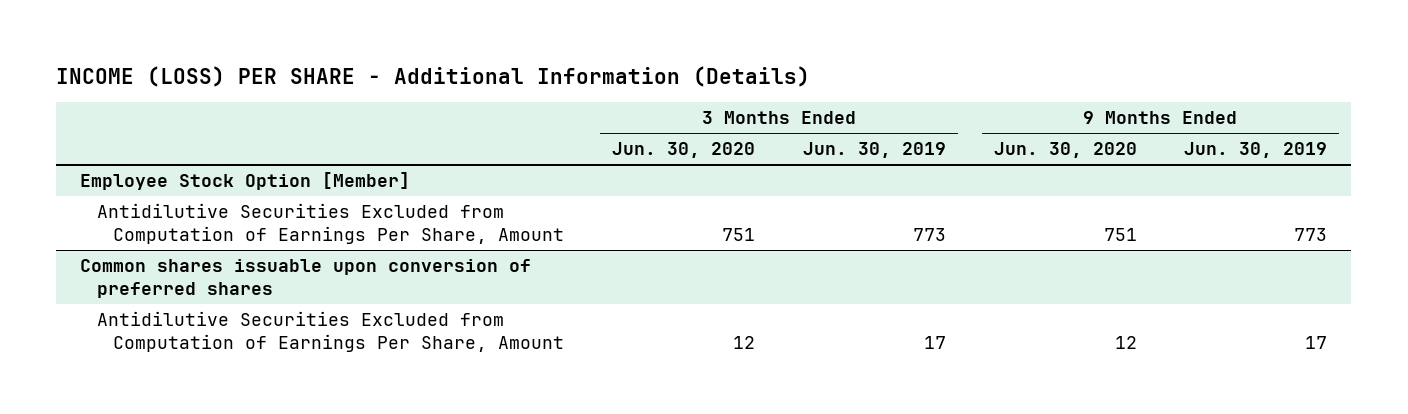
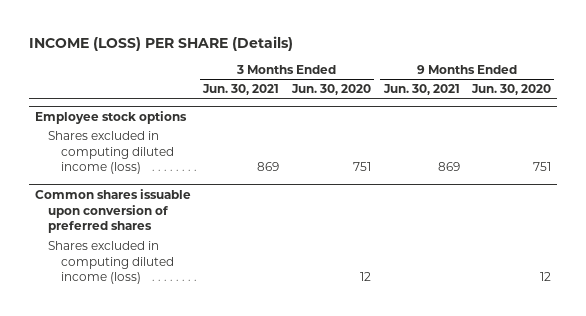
[56,66,811,88] INCOME (LOSS) PER SHARE - Additional Information (Details) -> [28,35,293,51] INCOME (LOSS) PER SHARE (Details)
[802,142,946,159] Jun. 30, 2019 -> none
[1184,142,1328,159] Jun. 30, 2019 -> none
none -> [202,84,280,96] Jun. 30, 2021
none -> [382,84,460,96] Jun. 30, 2021
[80,172,411,191] Employee Stock Option [Member] -> [34,110,187,124] Employee stock options
[96,203,565,245] Antidilutive Securities Excluded from Computation of Earnings Per Share, Amount -> [48,130,175,175] Shares excluded in computing diluted income (loss)
[96,311,565,353] Antidilutive Securities Excluded from Computation of Earnings Per Share, Amount -> [48,240,175,285] Shares excluded in computing diluted income (loss)

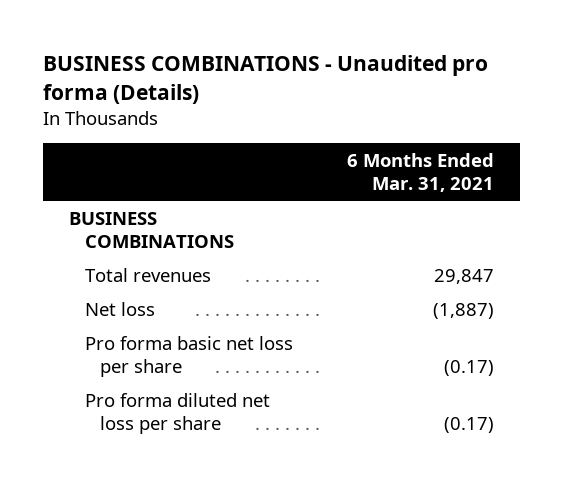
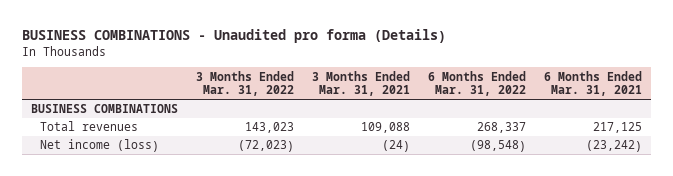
none -> [195,70,294,97] 3 Months Ended Mar. 31, 2022
none -> [311,70,410,97] 3 Months Ended Mar. 31, 2021
none -> [427,70,526,97] 6 Months Ended Mar. 31, 2022
[84,335,293,377] Pro forma basic net loss per share -> none
[84,392,270,434] Pro forma diluted net loss per share -> none
[433,268,494,284] 29,847 -> [593,122,643,134] 217,125
[84,301,155,316] Net loss -> [40,139,160,153] Net income (loss)
[432,302,494,319] (1,887) -> [586,140,643,153] (23,242)

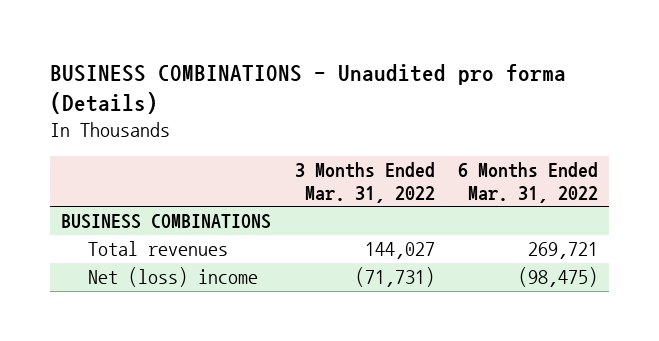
[311,70,410,97] 3 Months Ended Mar. 31, 2021 -> none
[544,70,643,97] 6 Months Ended Mar. 31, 2021 -> none
[244,122,294,134] 143,023 -> [364,242,435,260] 144,027
[476,122,526,134] 268,337 -> [527,242,598,260] 269,721
[40,139,160,153] Net income (loss) -> [87,267,258,288] Net (loss) income
[237,140,294,153] (72,023) -> [354,267,435,288] (71,731)
[469,140,526,153] (98,548) -> [517,267,598,288] (98,475)

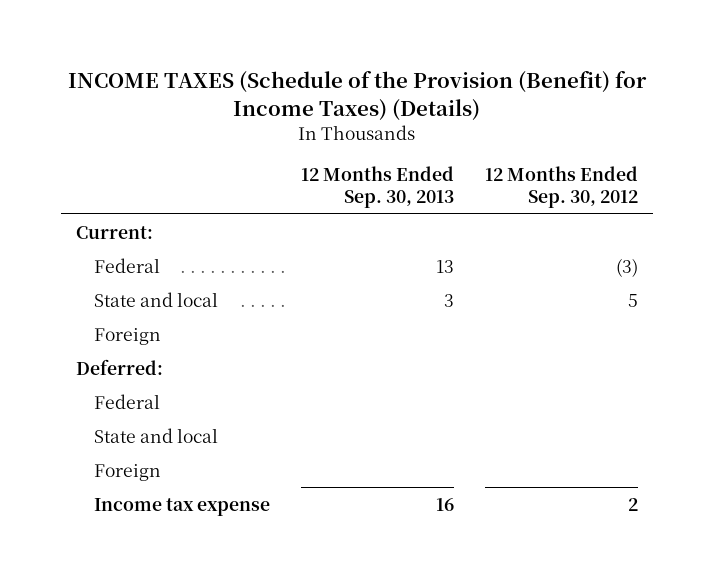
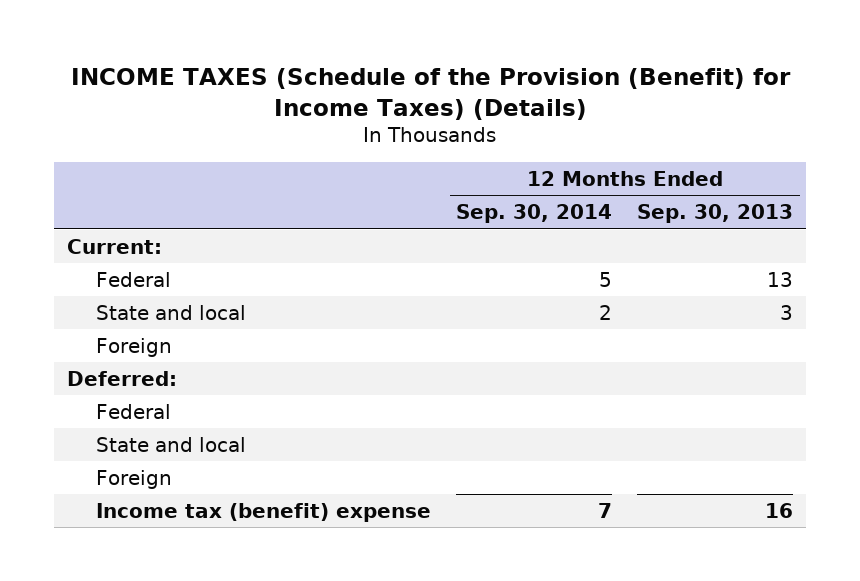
[484,166,638,208] 12 Months Ended Sep. 30, 2012 -> none
none -> [456,204,613,224] Sep. 30, 2014
[94,497,271,516] Income tax expense -> [95,502,431,522] Income tax (benefit) expense

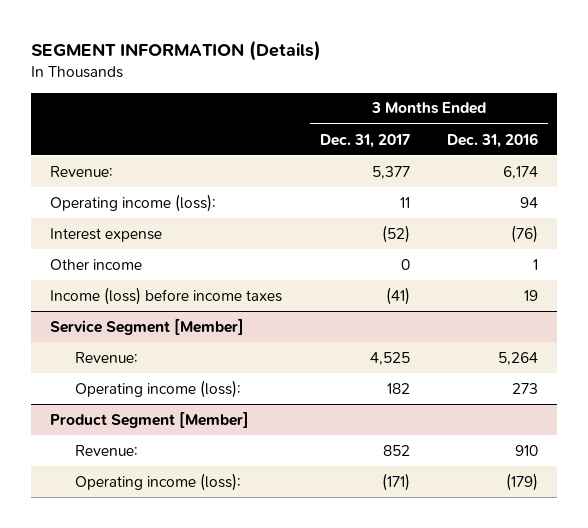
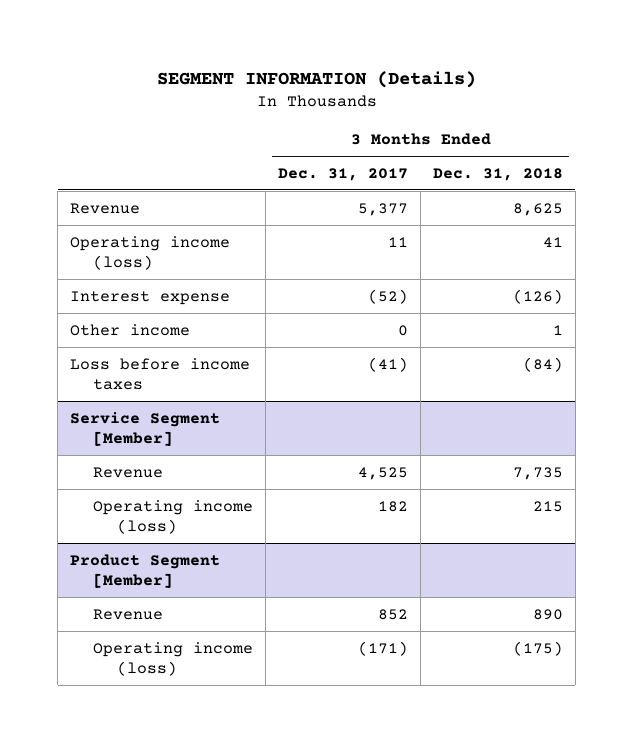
[447,132,539,148] Dec. 31, 2016 -> none
none -> [433,167,564,181] Dec. 31, 2018
[49,165,113,177] Revenue: -> [70,202,141,214] Revenue
[49,193,216,212] Operating income (loss): -> [70,235,231,271] Operating income (loss)
[49,286,282,305] Income (loss) before income taxes -> [70,357,251,391] Loss before income taxes
[74,351,138,363] Revenue: -> [93,466,164,478] Revenue
[74,379,241,398] Operating income (loss): -> [93,499,254,535] Operating income (loss)
[74,444,138,456] Revenue: -> [93,608,164,620] Revenue
[74,472,241,491] Operating income (loss): -> [93,641,254,677] Operating income (loss)

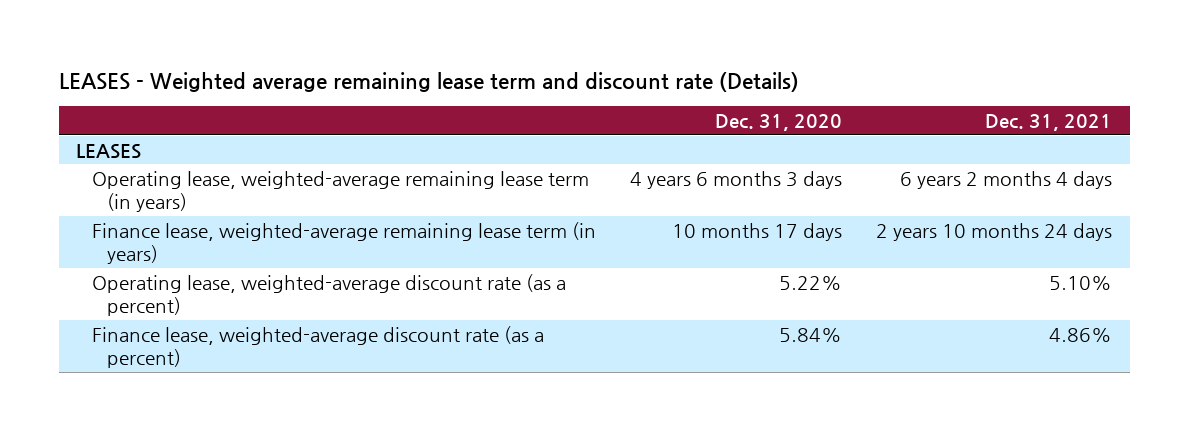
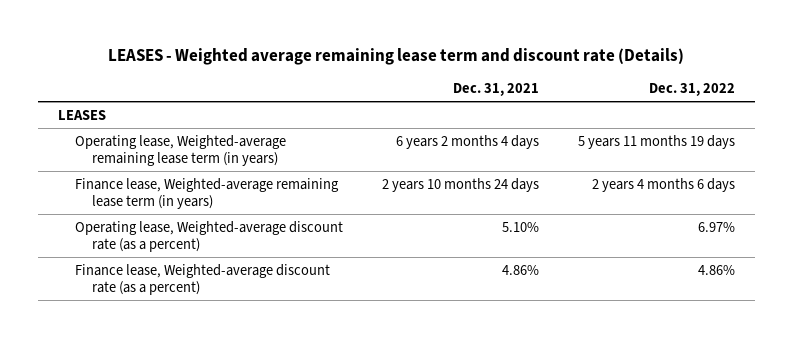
[714,113,842,131] Dec. 31, 2020 -> none
none -> [649,82,736,96] Dec. 31, 2022
[91,170,589,213] Operating lease, weighted-average remaining lease term (in years) -> [74,134,286,167] Operating lease, Weighted-average remaining lease term (in years)
[91,221,596,265] Finance lease, weighted-average remaining lease term (in years) -> [74,177,339,210] Finance lease, Weighted-average remaining lease term (in years)
[91,273,566,317] Operating lease, weighted-average discount rate (as a percent) -> [74,220,343,253] Operating lease, Weighted-average discount rate (as a percent)
[91,325,544,369] Finance lease, weighted-average discount rate (as a percent) -> [74,263,330,296] Finance lease, Weighted-average discount rate (as a percent)

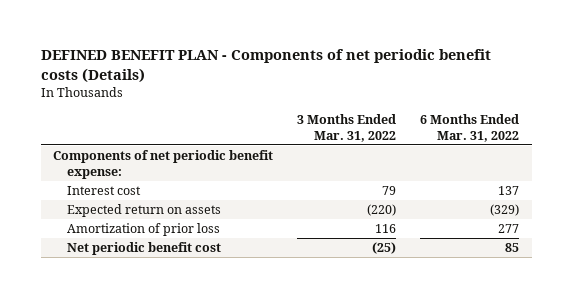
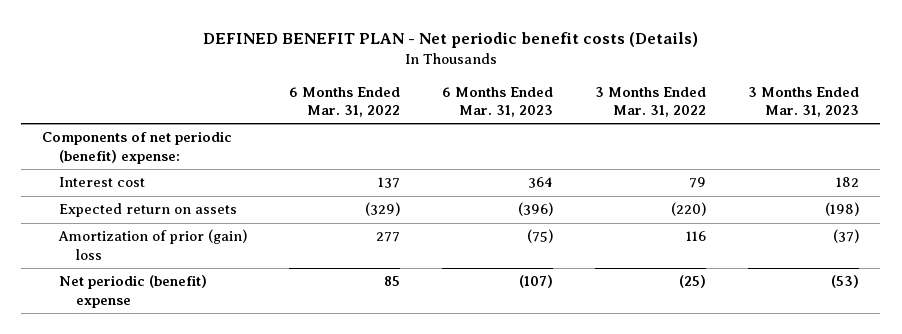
[40,49,491,83] DEFINED BENEFIT PLAN - Components of net periodic benefit costs (Details) -> [202,32,698,49] DEFINED BENEFIT PLAN - Net periodic benefit costs (Details)
none -> [442,86,554,117] 6 Months Ended Mar. 31, 2023
none -> [748,86,860,117] 3 Months Ended Mar. 31, 2023
[52,150,273,180] Components of net periodic benefit expense: -> [42,131,233,164] Components of net periodic (benefit) expense:
[66,223,220,237] Amortization of prior loss -> [58,229,248,260] Amortization of prior (gain) loss
[66,242,221,256] Net periodic benefit cost -> [59,275,208,308] Net periodic (benefit) expense

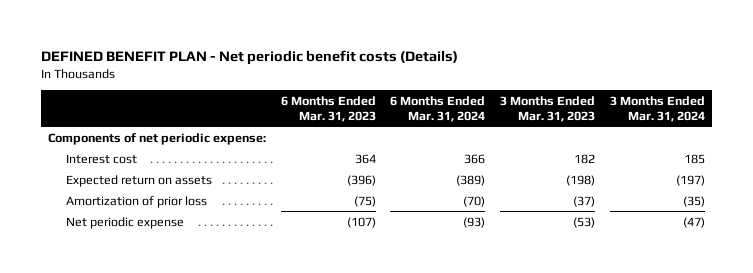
[289,86,401,117] 6 Months Ended Mar. 31, 2022 -> none
[595,86,707,117] 3 Months Ended Mar. 31, 2022 -> none
none -> [390,95,486,122] 6 Months Ended Mar. 31, 2024
none -> [609,95,705,122] 3 Months Ended Mar. 31, 2024
[42,131,233,164] Components of net periodic (benefit) expense: -> [48,132,267,145] Components of net periodic expense:
[58,229,248,260] Amortization of prior (gain) loss -> [65,195,207,208] Amortization of prior loss
[59,275,208,308] Net periodic (benefit) expense -> [65,216,184,229] Net periodic expense

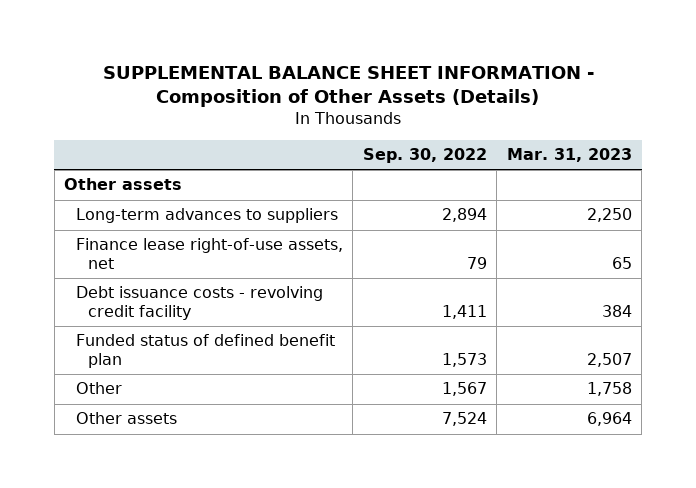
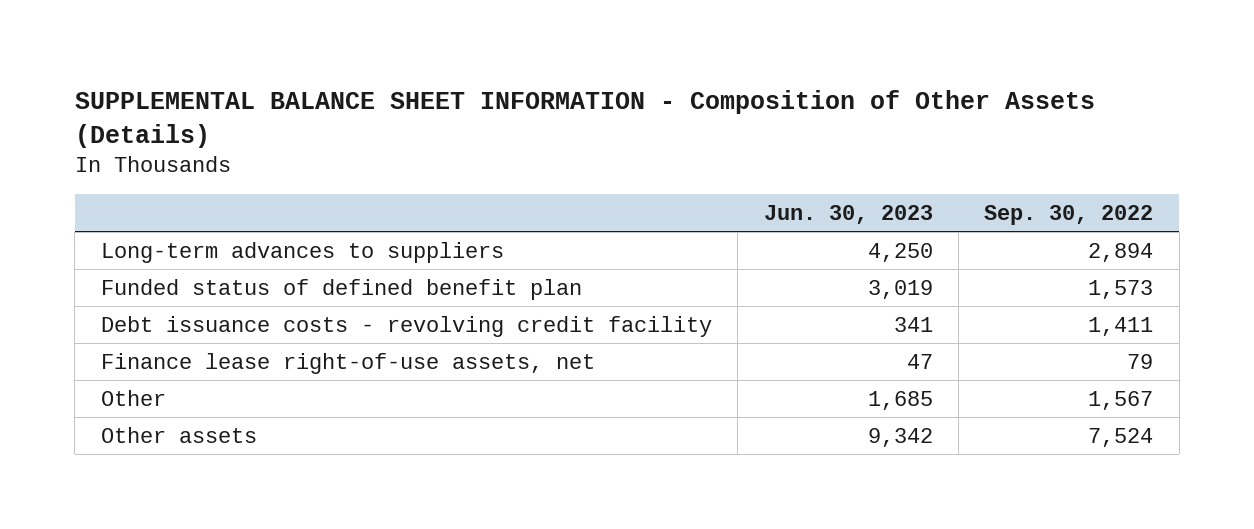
[506,148,632,163] Mar. 31, 2023 -> none
none -> [763,204,933,224] Jun. 30, 2023
[64,178,183,191] Other assets -> none
[75,286,323,320] Debt issuance costs - revolving credit facility -> [100,315,712,337] Debt issuance costs - revolving credit facility
[75,238,343,269] Finance lease right-of-use assets, net -> [100,352,595,374] Finance lease right-of-use assets, net

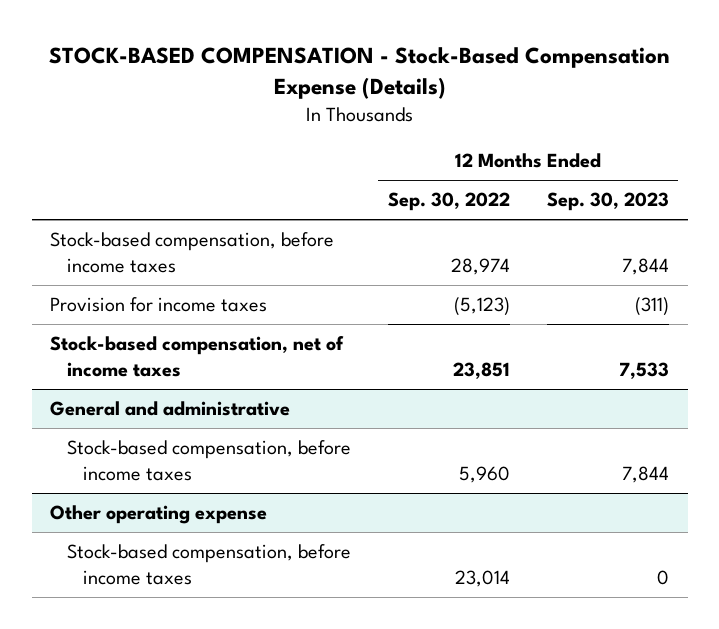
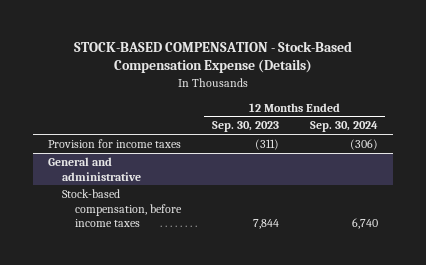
[387,192,510,212] Sep. 30, 2022 -> none
none -> [309,121,378,133] Sep. 30, 2024
[50,232,335,274] Stock-based compensation, before income taxes -> none
[50,336,345,378] Stock-based compensation, net of income taxes -> none
[50,505,268,525] Other operating expense -> none
[66,544,351,586] Stock-based compensation, before income taxes -> none

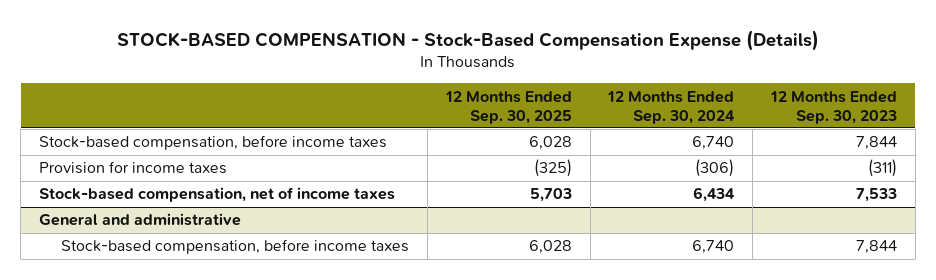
none -> [444,90,572,124] 12 Months Ended Sep. 30, 2025
none -> [39,135,388,151] Stock-based compensation, before income taxes
none -> [39,187,396,203] Stock-based compensation, net of income taxes

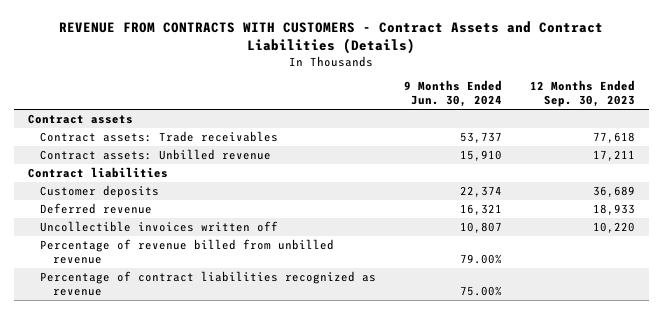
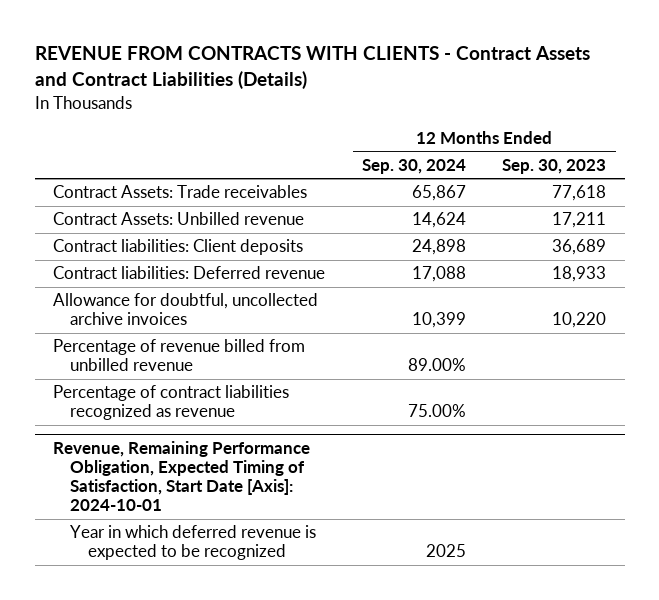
[59,20,604,54] REVENUE FROM CONTRACTS WITH CUSTOMERS - Contract Assets and Contract Liabilities (Details) -> [34,46,590,90] REVENUE FROM CONTRACTS WITH CLIENTS - Contract Assets and Contract Liabilities (Details)
[404,80,503,108] 9 Months Ended Jun. 30, 2024 -> none
none -> [361,158,466,174] Sep. 30, 2024
[27,114,133,125] Contract assets -> none
[27,167,168,179] Contract liabilities -> none
[40,131,279,143] Contract assets: Trade receivables -> [52,185,307,199] Contract Assets: Trade receivables
[40,149,272,161] Contract assets: Unbilled revenue -> [52,212,304,226] Contract Assets: Unbilled revenue
[40,185,160,199] Customer deposits -> [52,239,303,256] Contract liabilities: Client deposits
[40,203,153,215] Deferred revenue -> [52,266,325,280] Contract liabilities: Deferred revenue
[40,221,279,233] Uncollectible invoices written off -> [52,293,318,326] Allowance for doubtful, uncollected archive invoices
none -> [52,440,310,512] Revenue, Remaining Performance Obligation, Expected Timing of Satisfaction, Start Date [Axis]: 2024-10-01
none -> [70,525,317,561] Year in which deferred revenue is expected to be recognized

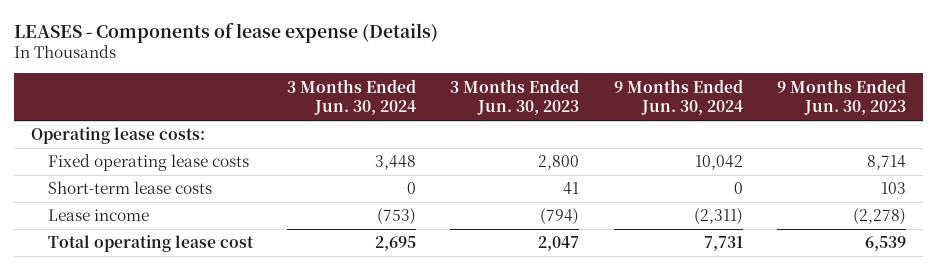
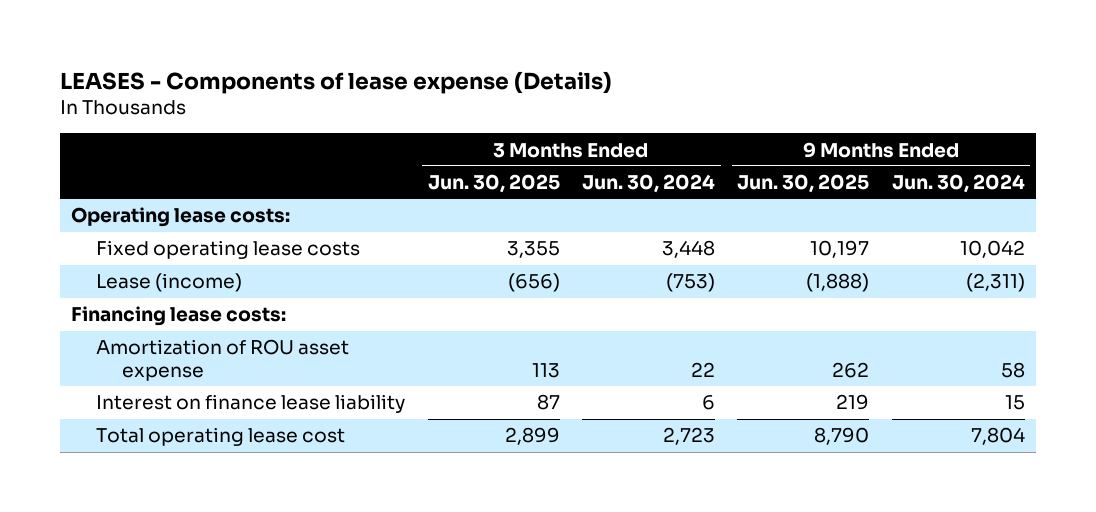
[450,78,580,116] 3 Months Ended Jun. 30, 2023 -> none
[777,78,907,116] 9 Months Ended Jun. 30, 2023 -> none
none -> [427,174,560,194] Jun. 30, 2025
none -> [737,174,870,194] Jun. 30, 2025
[47,181,212,195] Short-term lease costs -> none
[47,209,149,222] Lease income -> [96,273,243,293] Lease (income)
none -> [70,306,286,327] Financing lease costs:
none -> [96,339,350,381] Amortization of ROU asset expense
none -> [96,394,406,414] Interest on finance lease liability
[374,236,416,252] 2,695 -> [663,427,716,446] 2,723
[703,236,743,252] 7,731 -> [970,427,1025,446] 7,804

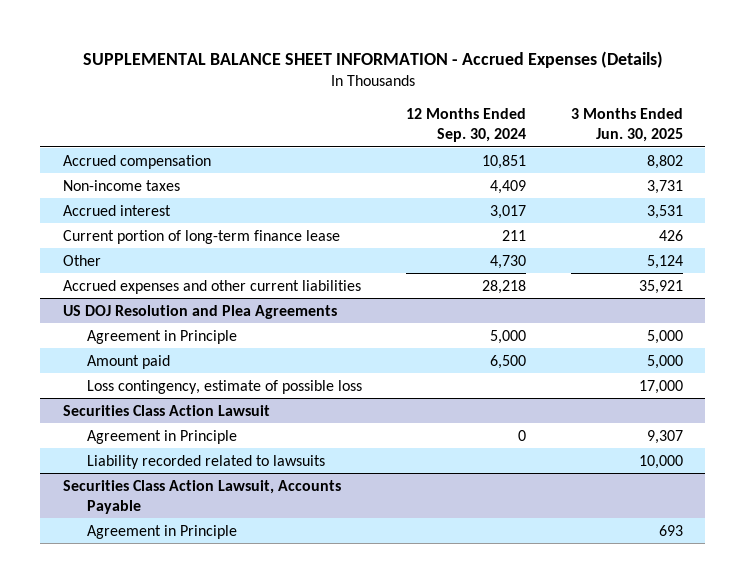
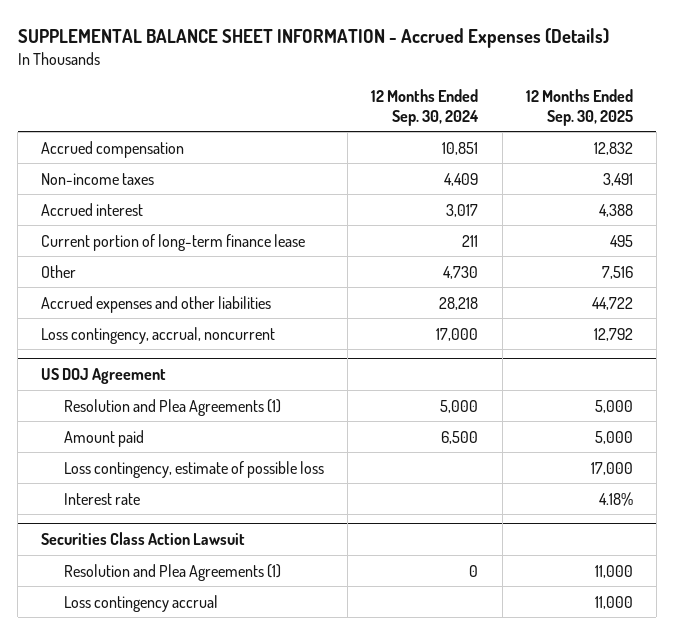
[570,108,683,143] 3 Months Ended Jun. 30, 2025 -> none
none -> [525,89,633,126] 12 Months Ended Sep. 30, 2025
[62,279,361,294] Accrued expenses and other current liabilities -> [41,295,272,313] Accrued expenses and other liabilities
none -> [41,326,276,344] Loss contingency, accrual, noncurrent
[62,304,337,319] US DOJ Resolution and Plea Agreements -> [41,368,167,385] US DOJ Agreement
[86,329,237,344] Agreement in Principle -> [64,398,282,416] Resolution and Plea Agreements (1)
none -> [64,492,141,505] Interest rate
[62,479,341,514] Securities Class Action Lawsuit, Accounts Payable -> none
[86,524,237,539] Agreement in Principle -> none
[86,429,237,444] Agreement in Principle -> [64,563,282,581] Resolution and Plea Agreements (1)
[86,454,325,469] Liability recorded related to lawsuits -> [64,594,219,612] Loss contingency accrual

